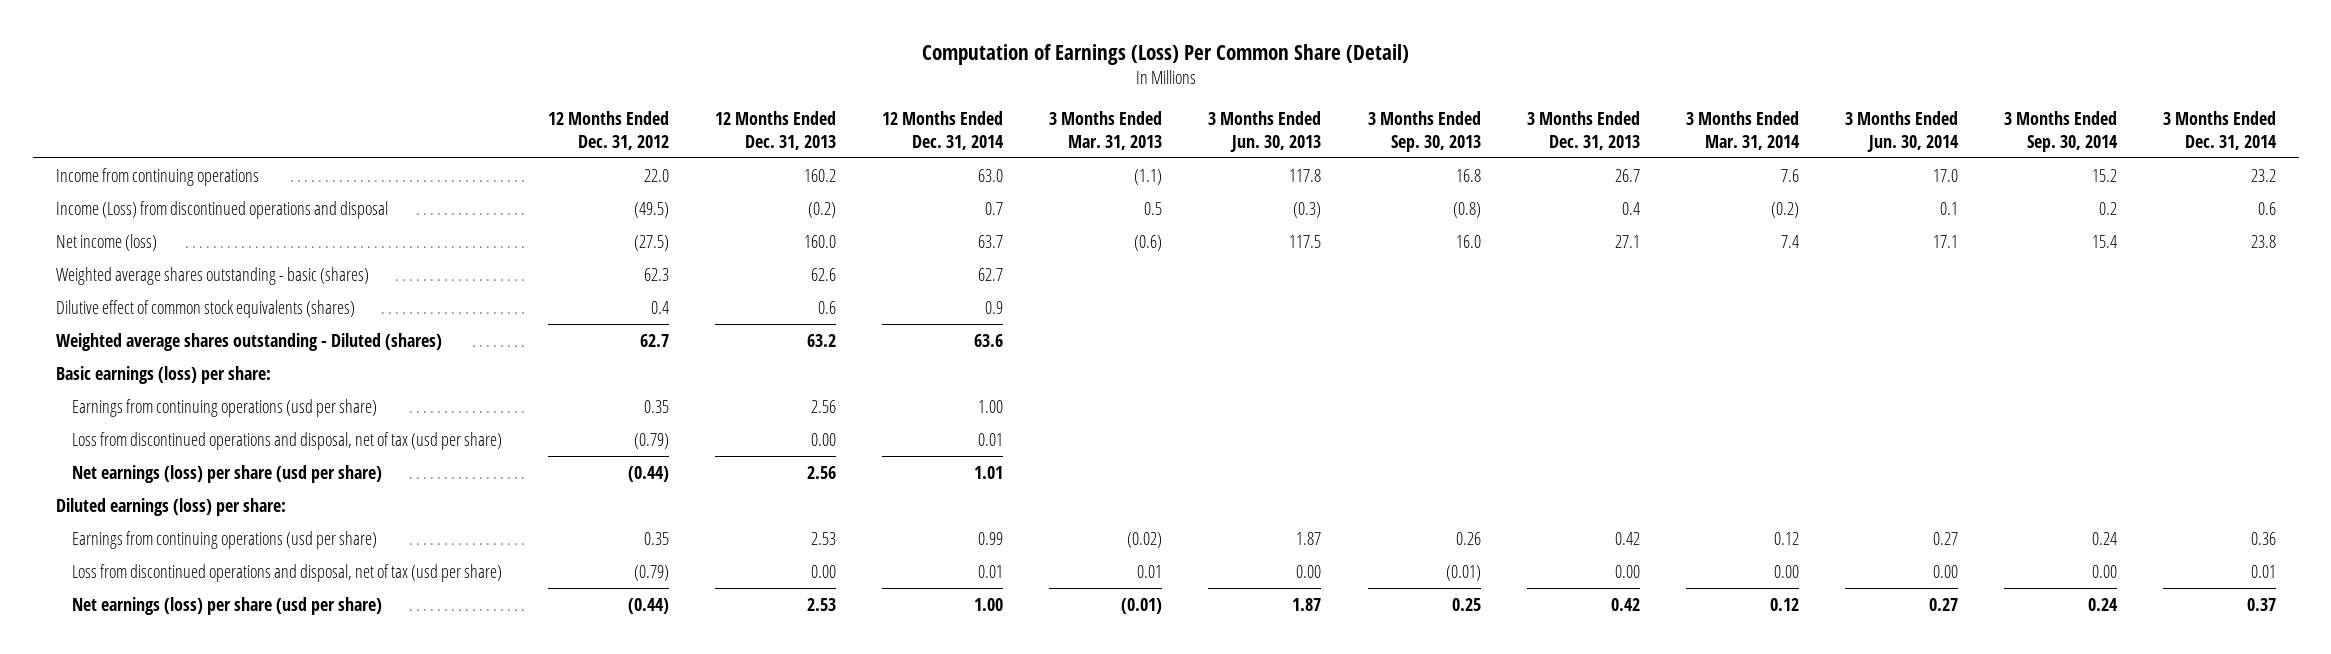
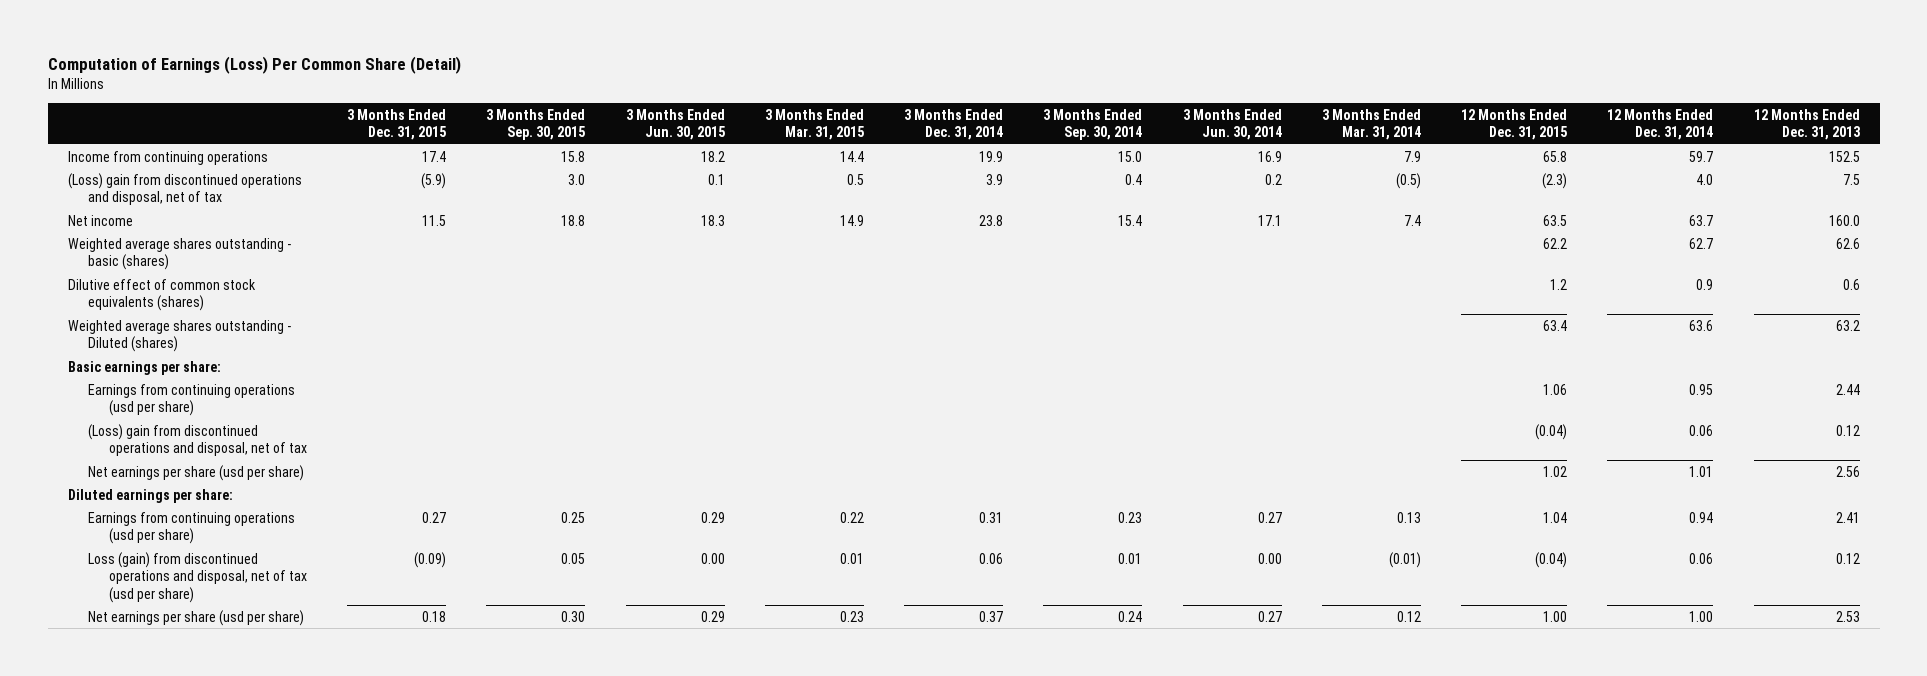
[548,111,670,150] 12 Months Ended Dec. 31, 2012 -> none
[1049,111,1163,150] 3 Months Ended Mar. 31, 2013 -> none
[1208,111,1322,152] 3 Months Ended Jun. 30, 2013 -> none
[1367,111,1481,152] 3 Months Ended Sep. 30, 2013 -> none
[1526,111,1640,150] 3 Months Ended Dec. 31, 2013 -> none
none -> [347,108,447,141] 3 Months Ended Dec. 31, 2015
none -> [486,108,586,141] 3 Months Ended Sep. 30, 2015
none -> [625,108,725,141] 3 Months Ended Jun. 30, 2015
none -> [764,108,864,141] 3 Months Ended Mar. 31, 2015
none -> [1461,108,1568,141] 12 Months Ended Dec. 31, 2015
[804,168,837,182] 160.2 -> [1828,150,1860,162] 152.5
[978,168,1004,182] 63.0 -> [1689,150,1714,162] 59.7
[1780,168,1799,182] 7.6 -> [1403,150,1421,162] 7.9
[1932,168,1958,182] 17.0 -> [1257,150,1282,162] 16.9
[2091,168,2117,182] 15.2 -> [1118,150,1143,162] 15.0
[2250,168,2276,182] 23.2 -> [979,150,1004,162] 19.9
[55,200,388,219] Income (Loss) from discontinued operations and disposal -> [67,172,302,206] (Loss) gain from discontinued operations and disposal, net of tax
[808,201,837,218] (0.2) -> [1842,173,1860,185] 7.5
[985,201,1004,215] 0.7 -> [1696,173,1714,185] 4.0
[1770,201,1799,218] (0.2) -> [1395,172,1421,189] (0.5)
[1939,201,1958,215] 0.1 -> [1264,173,1282,185] 0.2
[2098,201,2117,215] 0.2 -> [1125,173,1143,185] 0.4
[2257,201,2276,215] 0.6 -> [986,173,1004,185] 3.9
[55,233,157,251] Net income (loss) -> [67,214,133,226] Net income
[55,365,271,384] Basic earnings (loss) per share: -> [67,360,221,375] Basic earnings per share:
[811,399,837,413] 2.56 -> [1835,383,1860,395] 2.44
[978,399,1004,413] 1.00 -> [1689,383,1714,395] 0.95
[72,431,503,450] Loss from discontinued operations and disposal, net of tax (usd per share) -> [88,423,307,457] (Loss) gain from discontinued operations and disposal, net of tax
[811,432,837,446] 0.00 -> [1835,424,1860,436] 0.12
[978,432,1004,446] 0.01 -> [1689,424,1714,436] 0.06
[72,464,383,483] Net earnings (loss) per share (usd per share) -> [88,464,305,481] Net earnings per share (usd per share)
[55,497,286,516] Diluted earnings (loss) per share: -> [67,488,233,503] Diluted earnings per share:
[811,531,837,545] 2.53 -> [1835,511,1860,523] 2.41
[978,531,1004,545] 0.99 -> [1689,511,1714,523] 0.94
[1773,531,1799,545] 0.12 -> [1396,511,1421,523] 0.13
[2091,531,2117,545] 0.24 -> [1118,511,1143,523] 0.23
[2250,531,2276,545] 0.36 -> [979,511,1004,523] 0.31
[72,563,503,582] Loss from discontinued operations and disposal, net of tax (usd per share) -> [88,551,307,603] Loss (gain) from discontinued operations and disposal, net of tax (usd per share)
[811,564,837,578] 0.00 -> [1835,552,1860,564] 0.12
[978,564,1004,578] 0.01 -> [1689,552,1714,564] 0.06
[1773,564,1799,578] 0.00 -> [1388,551,1421,568] (0.01)
[2091,564,2117,578] 0.00 -> [1118,552,1143,564] 0.01
[2250,564,2276,578] 0.01 -> [979,552,1004,564] 0.06
[72,596,383,615] Net earnings (loss) per share (usd per share) -> [88,609,305,626] Net earnings per share (usd per share)

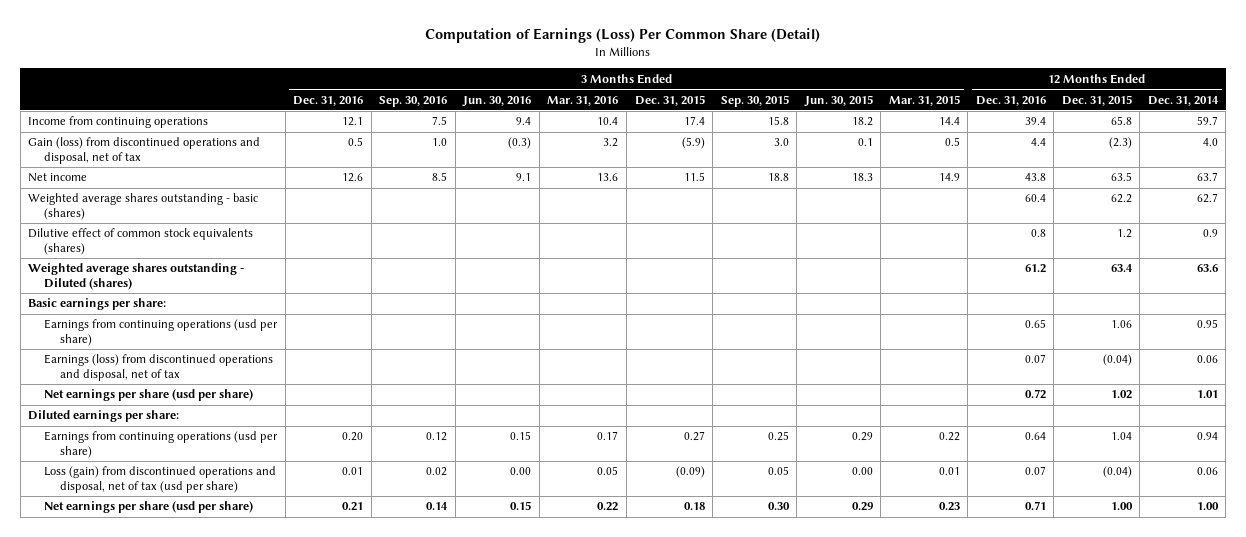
[904,108,1004,141] 3 Months Ended Dec. 31, 2014 -> none
[1043,108,1143,141] 3 Months Ended Sep. 30, 2014 -> none
[1182,108,1282,141] 3 Months Ended Jun. 30, 2014 -> none
[1321,108,1421,141] 3 Months Ended Mar. 31, 2014 -> none
[1753,108,1860,141] 12 Months Ended Dec. 31, 2013 -> none
none -> [293,95,364,106] Dec. 31, 2016
none -> [379,95,448,107] Sep. 30, 2016
none -> [462,95,532,107] Jun. 30, 2016
none -> [547,95,619,106] Mar. 31, 2016
none -> [975,95,1046,106] Dec. 31, 2016
[67,172,302,206] (Loss) gain from discontinued operations and disposal, net of tax -> [28,137,261,164] Gain (loss) from discontinued operations and disposal, net of tax
[88,423,307,457] (Loss) gain from discontinued operations and disposal, net of tax -> [44,354,274,381] Earnings (loss) from discontinued operations and disposal, net of tax

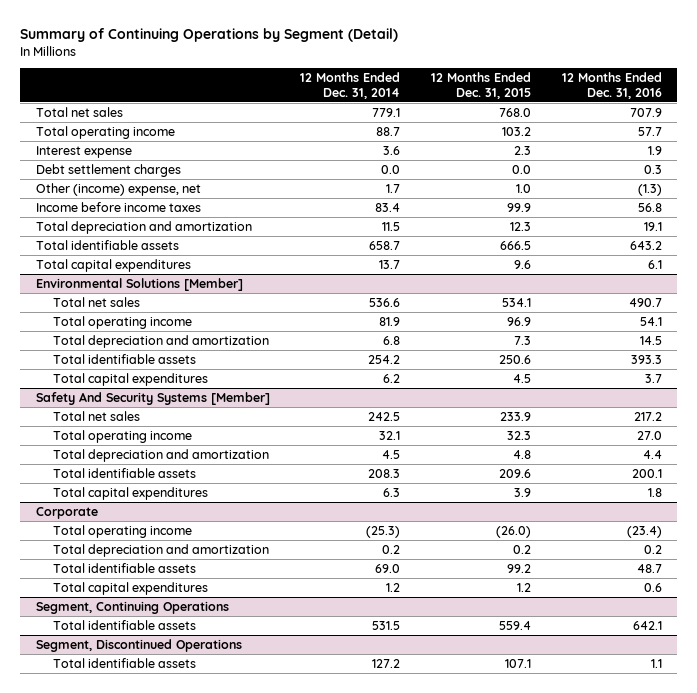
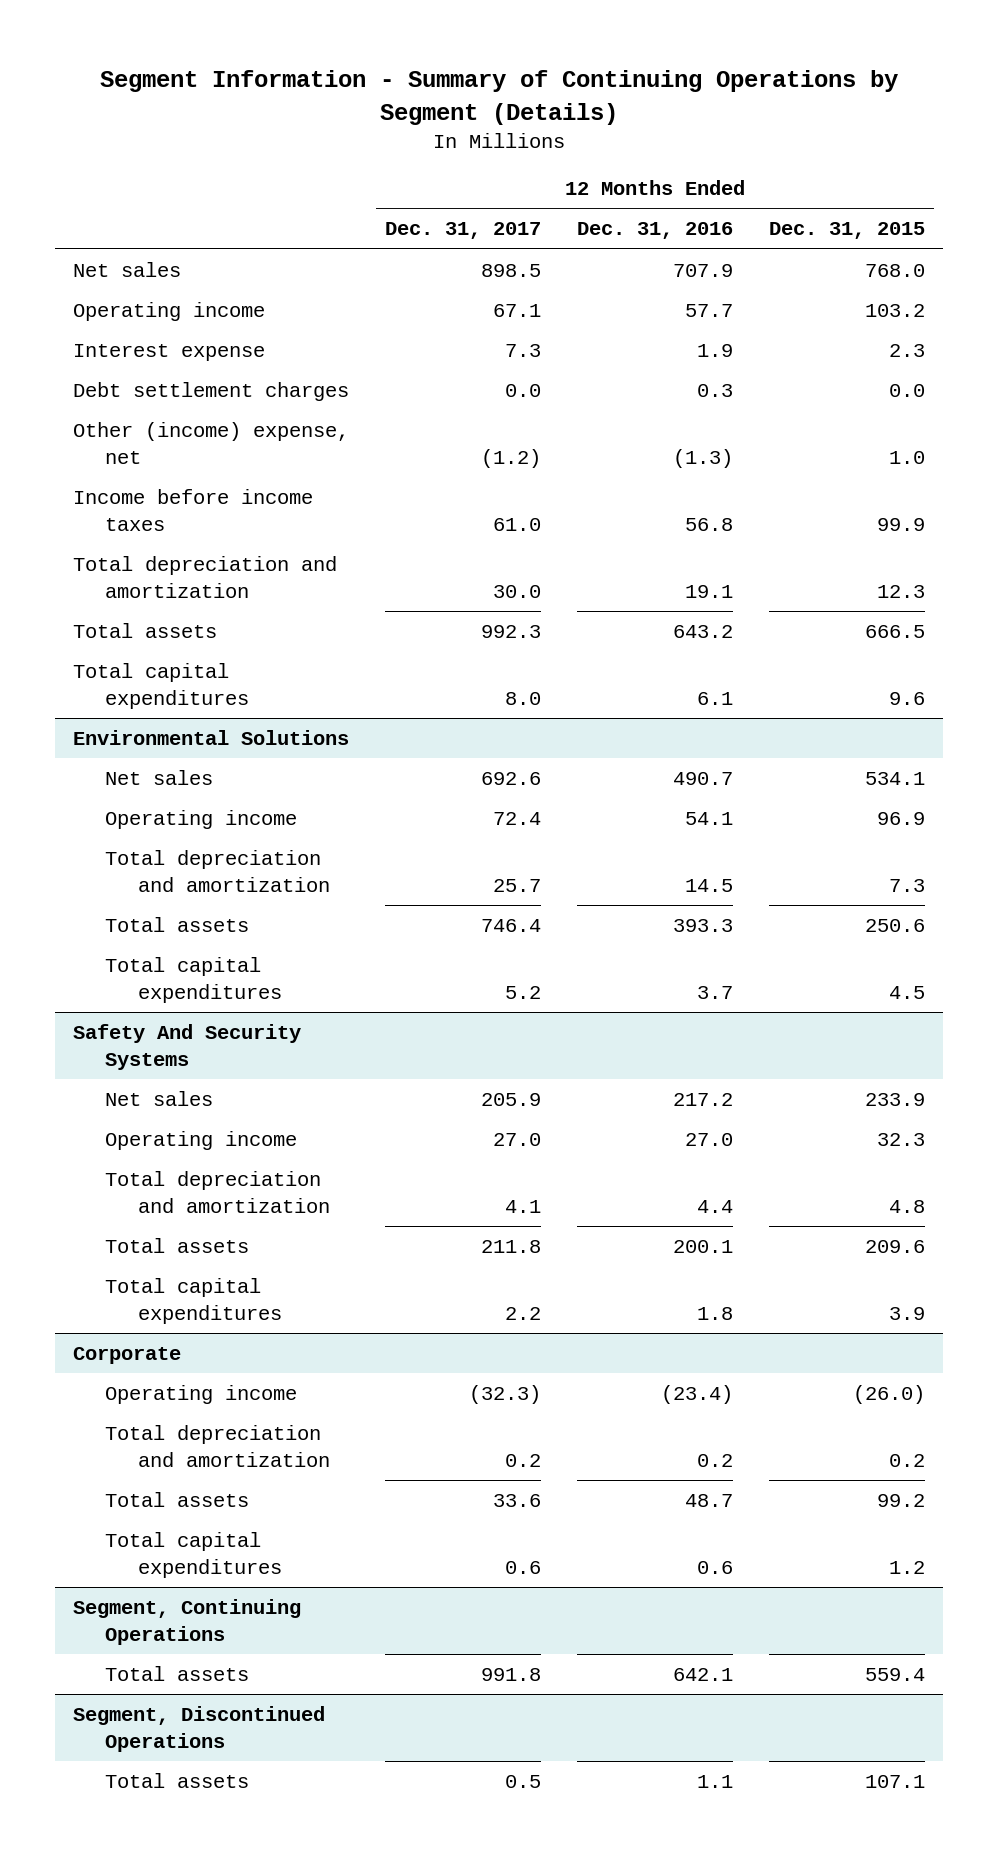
[20,28,399,43] Summary of Continuing Operations by Segment (Detail) -> [100,70,899,125] Segment Information - Summary of Continuing Operations by Segment (Details)
[300,72,401,99] 12 Months Ended Dec. 31, 2014 -> none
none -> [385,222,542,240] Dec. 31, 2017
[35,107,123,118] Total net sales -> [73,261,182,277] Net sales
[35,126,175,140] Total operating income -> [73,301,266,321] Operating income
[35,240,179,251] Total identifiable assets -> [73,622,218,638] Total assets
[35,278,243,292] Environmental Solutions [Member] -> [73,729,350,745] Environmental Solutions
[53,297,141,308] Total net sales -> [105,769,214,785] Net sales
[53,316,193,330] Total operating income -> [105,809,298,829] Operating income
[53,354,197,365] Total identifiable assets -> [105,916,250,932] Total assets
[35,392,270,406] Safety And Security Systems [Member] -> [73,1023,302,1070] Safety And Security Systems
[53,411,141,422] Total net sales -> [105,1090,214,1106] Net sales
[53,430,193,444] Total operating income -> [105,1130,298,1150] Operating income
[53,468,197,479] Total identifiable assets -> [105,1237,250,1253] Total assets
[53,525,193,539] Total operating income -> [105,1384,298,1404] Operating income
[53,563,197,574] Total identifiable assets -> [105,1491,250,1507] Total assets
[53,620,197,631] Total identifiable assets -> [105,1665,250,1681] Total assets
[53,658,197,669] Total identifiable assets -> [105,1772,250,1788] Total assets

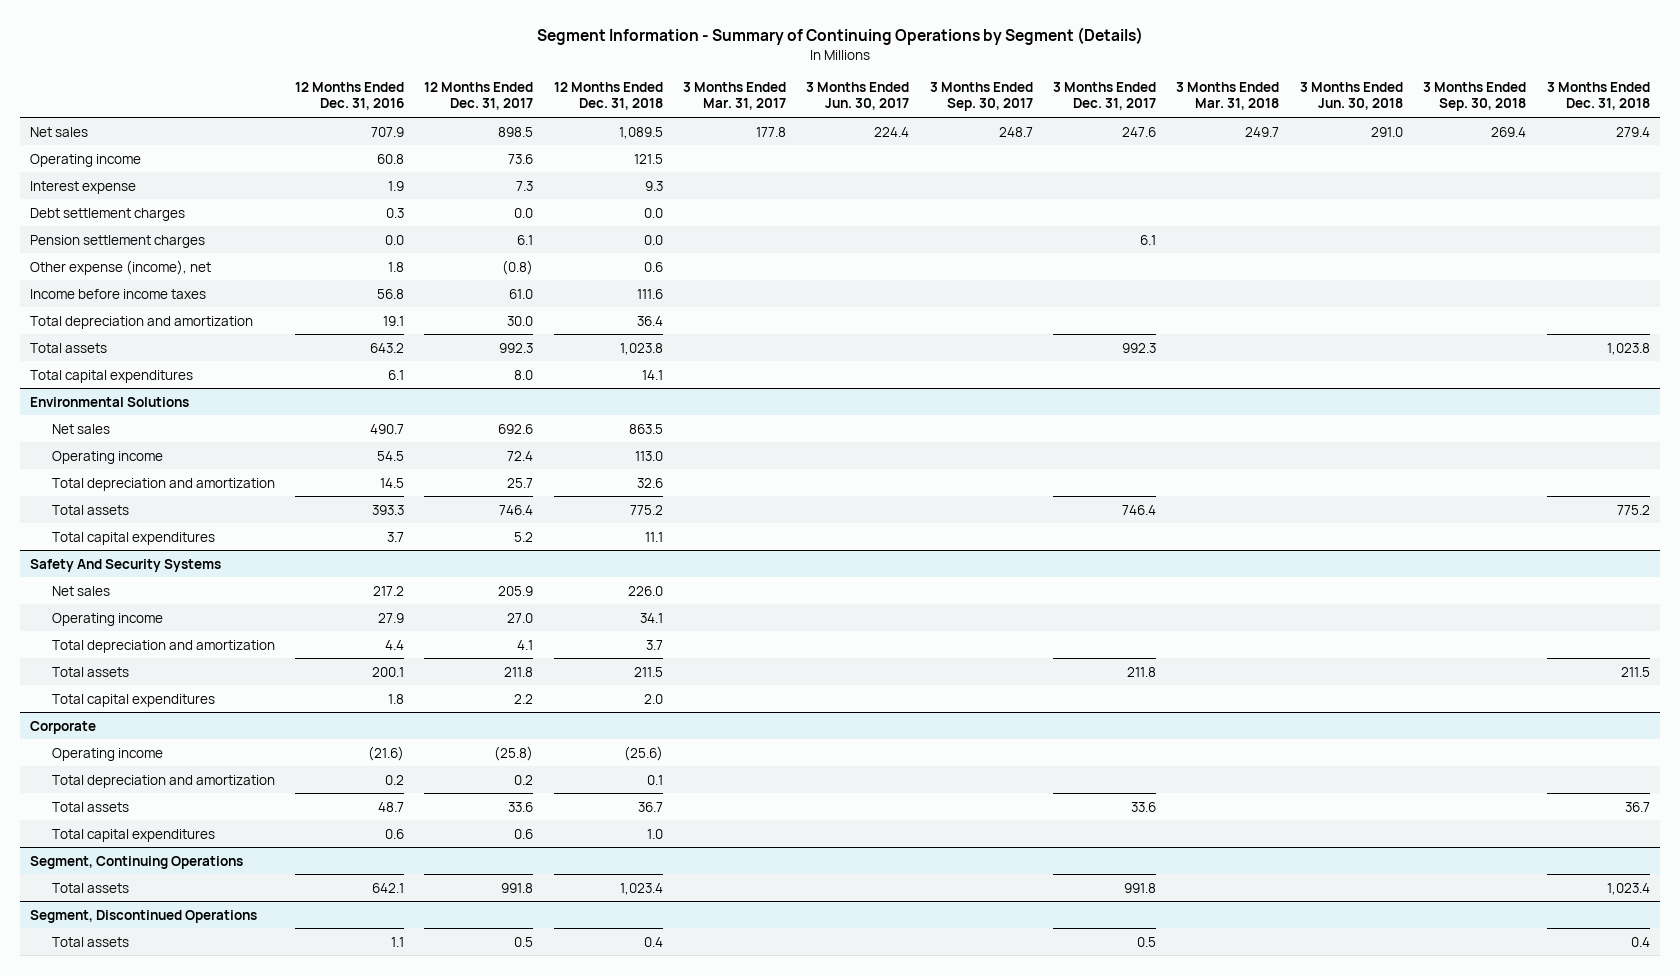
[769,222,926,240] Dec. 31, 2015 -> none
none -> [553,81,663,111] 12 Months Ended Dec. 31, 2018
none -> [683,81,787,111] 3 Months Ended Mar. 31, 2017
none -> [806,81,910,111] 3 Months Ended Jun. 30, 2017
none -> [929,81,1033,112] 3 Months Ended Sep. 30, 2017
none -> [1053,81,1157,111] 3 Months Ended Dec. 31, 2017
none -> [1176,81,1280,111] 3 Months Ended Mar. 31, 2018
none -> [1299,81,1403,111] 3 Months Ended Jun. 30, 2018
none -> [1423,81,1527,112] 3 Months Ended Sep. 30, 2018
none -> [1546,81,1650,111] 3 Months Ended Dec. 31, 2018
[493,303,542,317] 67.1 -> [508,153,534,164] 73.6
[685,303,734,317] 57.7 -> [376,153,404,164] 60.8
none -> [30,234,206,248] Pension settlement charges
[73,421,350,464] Other (income) expense, net -> [30,259,212,275] Other expense (income), net
[481,448,542,468] (1.2) -> [502,259,534,275] (0.8)
[673,448,734,468] (1.3) -> [387,261,404,272] 1.8
[685,811,734,825] 54.1 -> [376,450,404,461] 54.5
[685,1132,734,1146] 27.0 -> [377,612,404,623] 27.9
[469,1384,542,1404] (32.3) -> [494,745,534,761] (25.8)
[661,1384,734,1404] (23.4) -> [367,745,404,761] (21.6)

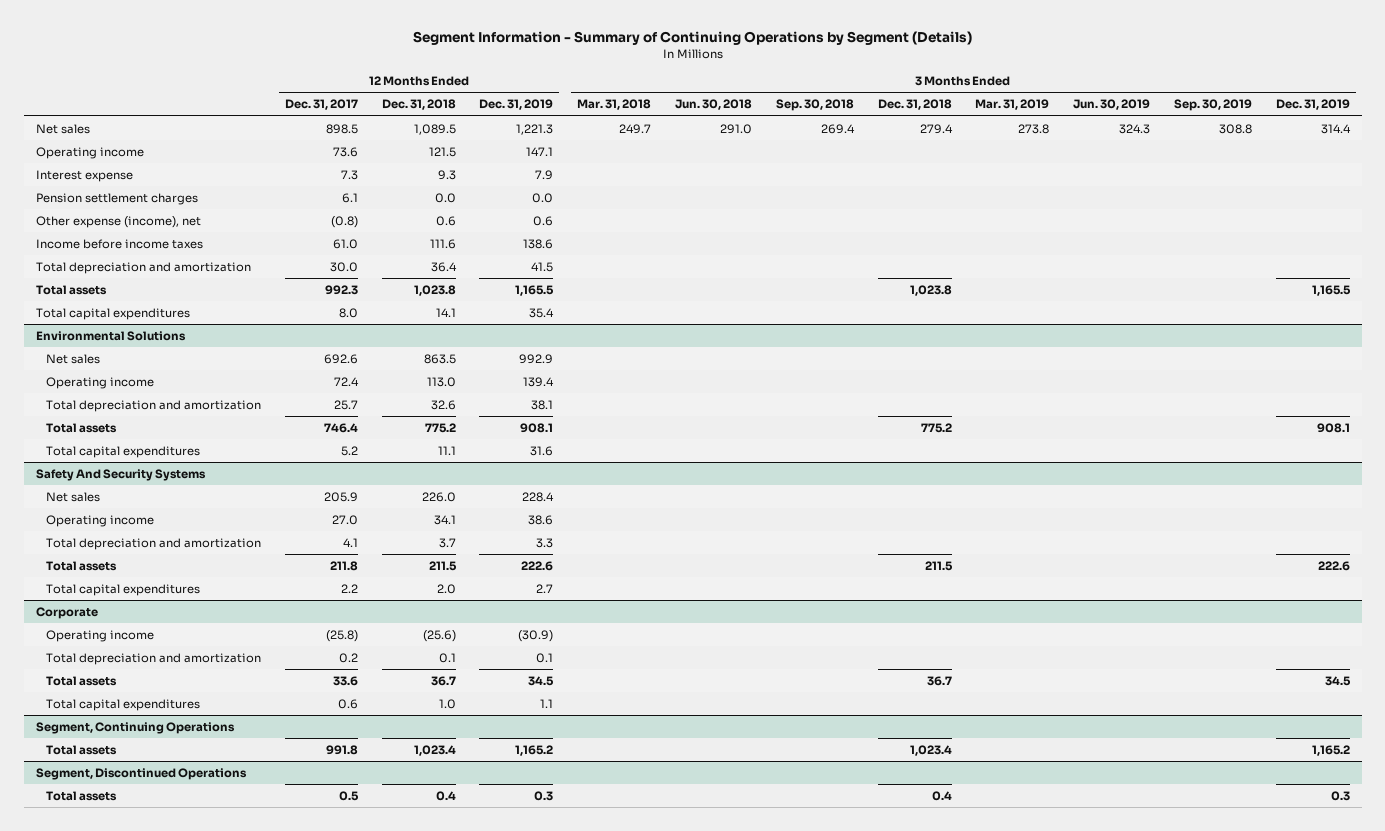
[294,81,404,111] 12 Months Ended Dec. 31, 2016 -> none
[683,81,787,111] 3 Months Ended Mar. 31, 2017 -> none
[806,81,910,111] 3 Months Ended Jun. 30, 2017 -> none
[929,81,1033,112] 3 Months Ended Sep. 30, 2017 -> none
[1053,81,1157,111] 3 Months Ended Dec. 31, 2017 -> none
none -> [479,99,554,111] Dec. 31, 2019
none -> [975,99,1050,111] Mar. 31, 2019
none -> [1073,99,1151,111] Jun. 30, 2019
none -> [1174,99,1253,112] Sep. 30, 2019
none -> [1275,99,1350,111] Dec. 31, 2019
[30,207,186,221] Debt settlement charges -> none

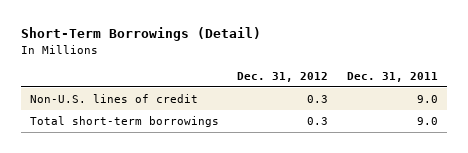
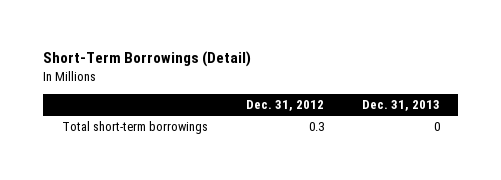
[346,71,438,82] Dec. 31, 2011 -> none
none -> [361,100,440,112] Dec. 31, 2013
[30,94,199,104] Non-U.S. lines of credit -> none

